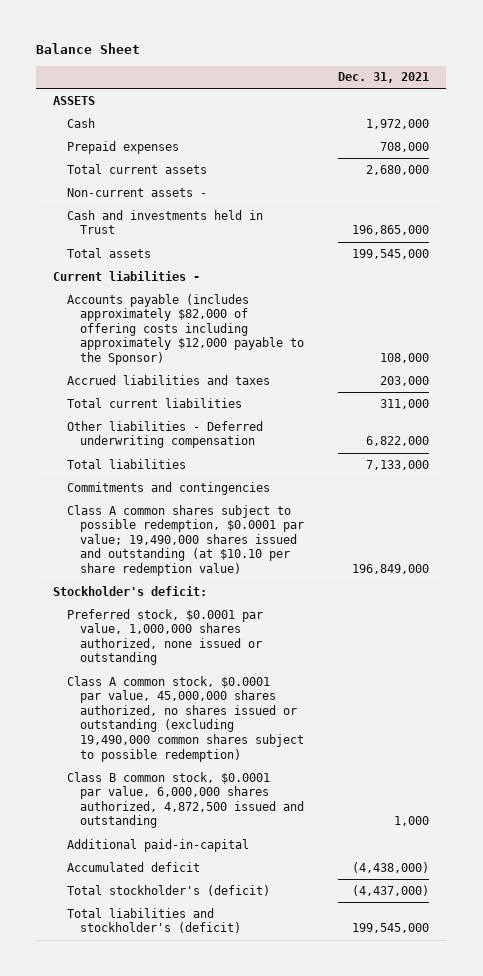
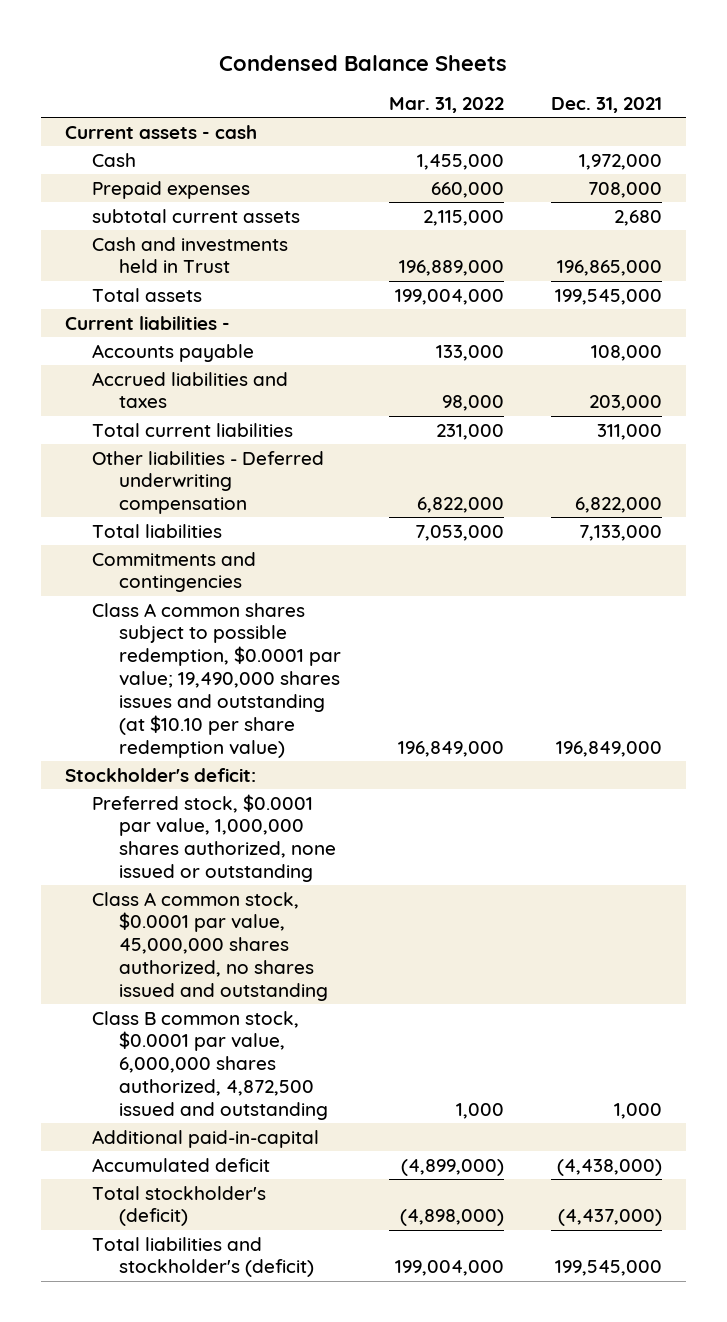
[36,43,141,55] Balance Sheet -> [219,54,508,71] Condensed Balance Sheets
none -> [388,97,504,114] Mar. 31, 2022
[53,95,96,105] ASSETS -> none
none -> [64,124,257,139] Current assets - cash
[66,187,207,197] Non-current assets - -> none
[66,163,207,174] Total current assets -> [91,208,300,223] subtotal current assets
[366,164,430,175] 2,680,000 -> [613,209,662,226] 2,680
[66,293,305,366] Accounts payable (includes approximately $82,000 of offering costs including approximately $12,000 payable to the Sponsor) -> [91,343,254,362] Accounts payable
[66,504,305,577] Class A common shares subject to possible redemption, $0.0001 par value; 19,490,000 shares issued and outstanding (at $10.10 per share redemption value) -> [91,602,342,758] Class A common shares subject to possible redemption, $0.0001 par value; 19,490,000 shares issues and outstanding (at $10.10 per share redemption value)
[66,675,305,762] Class A common stock, $0.0001 par value, 45,000,000 shares authorized, no shares issued or outstanding (excluding 19,490,000 common shares subject to possible redemption) -> [91,891,329,1002] Class A common stock, $0.0001 par value, 45,000,000 shares authorized, no shares issued and outstanding

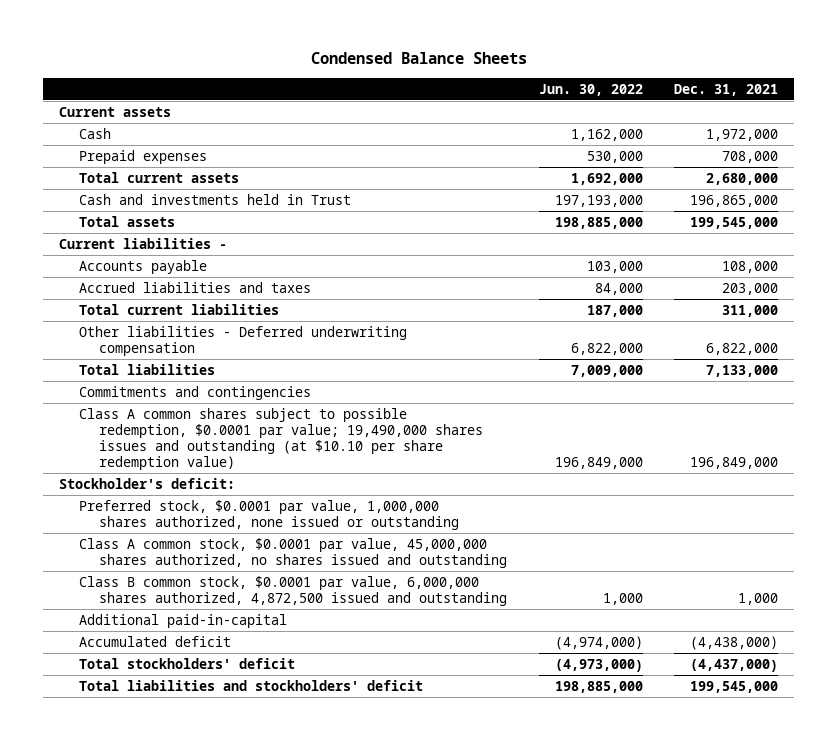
[388,97,504,114] Mar. 31, 2022 -> none
none -> [538,83,643,96] Jun. 30, 2022
[64,124,257,139] Current assets - cash -> [59,106,172,117] Current assets
[91,208,300,223] subtotal current assets -> [79,171,240,183] Total current assets
[613,209,662,226] 2,680 -> [705,172,778,185] 2,680,000
[91,1185,266,1227] Total stockholder's (deficit) -> [79,657,296,669] Total stockholders' deficit
[91,1236,315,1278] Total liabilities and stockholder's (deficit) -> [79,679,424,691] Total liabilities and stockholders' deficit

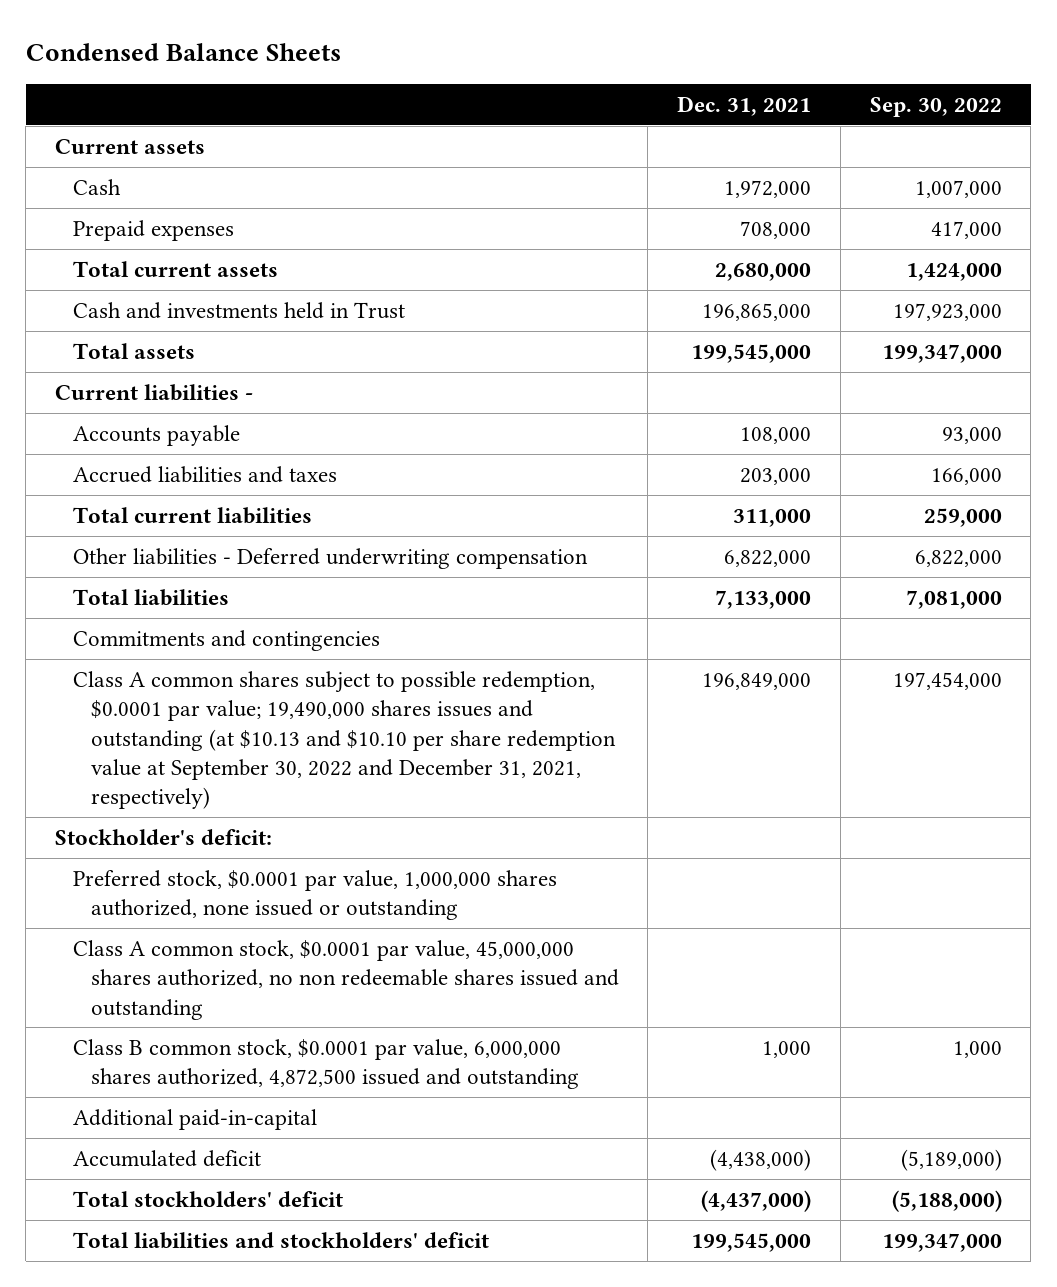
[538,83,643,96] Jun. 30, 2022 -> none
none -> [869,96,1002,117] Sep. 30, 2022
[79,407,484,470] Class A common shares subject to possible redemption, $0.0001 par value; 19,490,000 shares issues and outstanding (at $10.10 per share redemption value) -> [72,670,616,810] Class A common shares subject to possible redemption, $0.0001 par value; 19,490,000 shares issues and outstanding (at $10.13 and $10.10 per share redemption value at September 30, 2022 and December 31, 2021, respectively)
[79,537,508,568] Class A common stock, $0.0001 par value, 45,000,000 shares authorized, no shares issued and outstanding -> [72,939,619,1020] Class A common stock, $0.0001 par value, 45,000,000 shares authorized, no non redeemable shares issued and outstanding

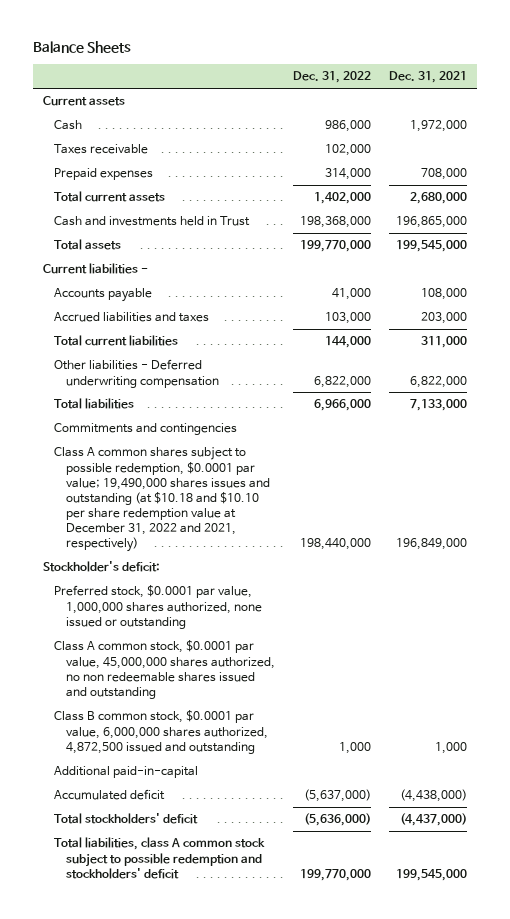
[25,43,341,62] Condensed Balance Sheets -> [33,40,132,53] Balance Sheets
[869,96,1002,117] Sep. 30, 2022 -> none
none -> [293,71,372,84] Dec. 31, 2022
none -> [54,144,149,155] Taxes receivable
[72,670,616,810] Class A common shares subject to possible redemption, $0.0001 par value; 19,490,000 shares issues and outstanding (at $10.13 and $10.10 per share redemption value at September 30, 2022 and December 31, 2021, respectively) -> [54,447,270,553] Class A common shares subject to possible redemption, $0.0001 par value; 19,490,000 shares issues and outstanding (at $10.18 and $10.10 per share redemption value at December 31, 2022 and 2021, respectively)
[72,1231,489,1249] Total liabilities and stockholders' deficit -> [54,837,266,879] Total liabilities, class A common stock subject to possible redemption and stockholders' deficit

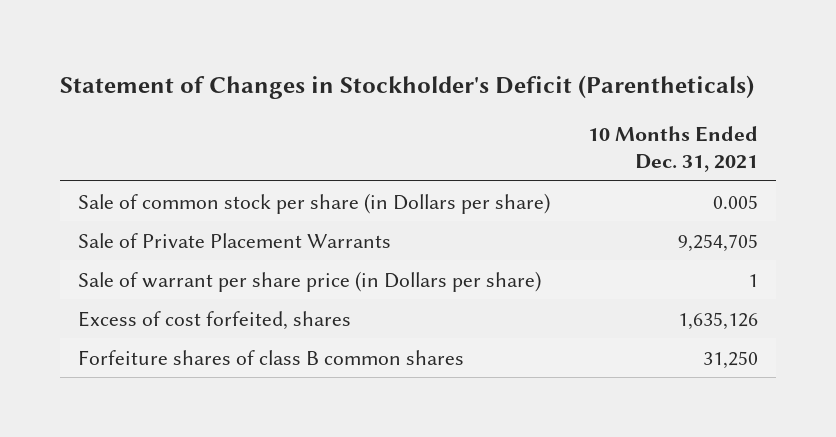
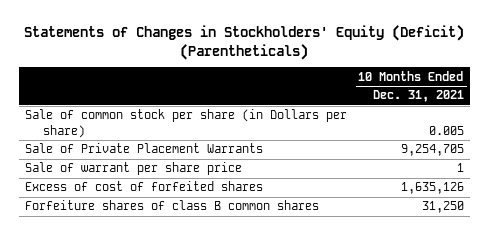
[59,74,754,99] Statement of Changes in Stockholder's Deficit (Parentheticals) -> [24,25,465,60] Statements of Changes in Stockholders' Equity (Deficit) (Parentheticals)
[78,270,542,292] Sale of warrant per share price (in Dollars per share) -> [24,162,242,176] Sale of warrant per share price
[78,310,352,330] Excess of cost forfeited, shares -> [24,181,263,192] Excess of cost of forfeited shares

